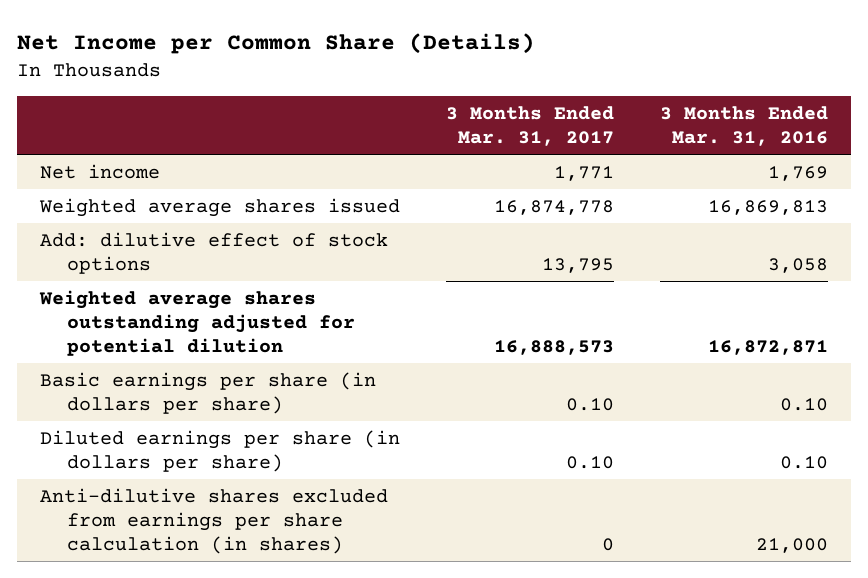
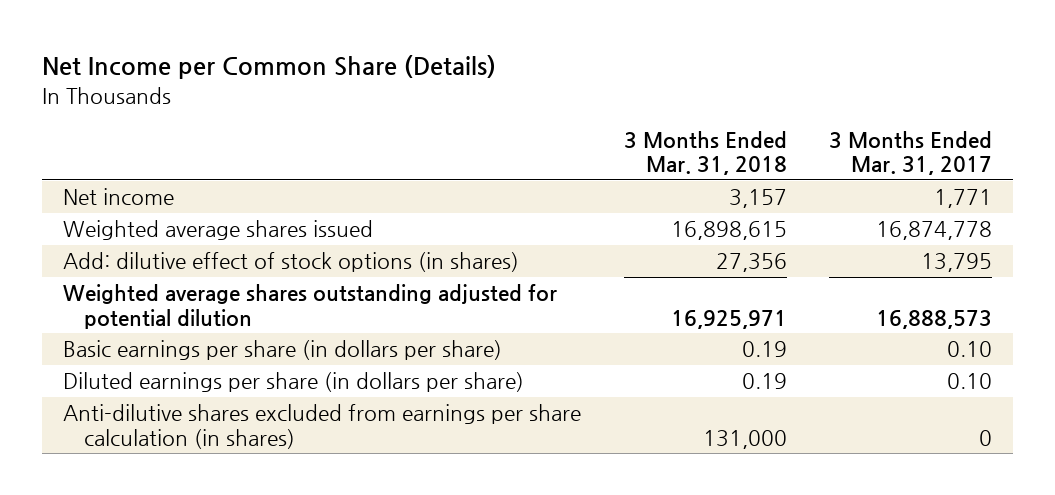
[659,106,828,147] 3 Months Ended Mar. 31, 2016 -> none
none -> [623,131,787,176] 3 Months Ended Mar. 31, 2018
[40,231,389,274] Add: dilutive effect of stock options -> [63,252,520,273] Add: dilutive effect of stock options (in shares)

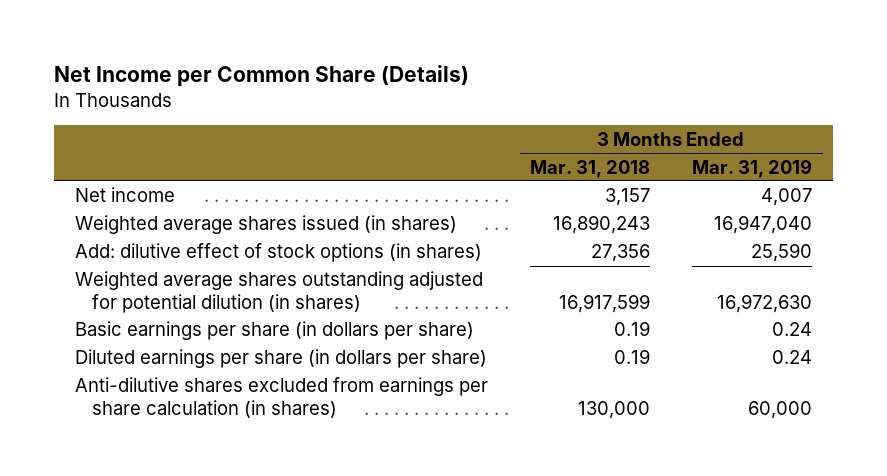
[829,131,993,176] 3 Months Ended Mar. 31, 2017 -> none
none -> [692,158,813,178] Mar. 31, 2019
[63,220,374,241] Weighted average shares issued -> [75,215,458,235] Weighted average shares issued (in shares)
[670,221,787,241] 16,898,615 -> [553,215,651,235] 16,890,243
[63,284,558,329] Weighted average shares outstanding adjusted for potential dilution -> [75,271,484,314] Weighted average shares outstanding adjusted for potential dilution (in shares)
[670,309,787,329] 16,925,971 -> [559,294,651,314] 16,917,599
[702,429,787,449] 131,000 -> [578,401,651,420] 130,000

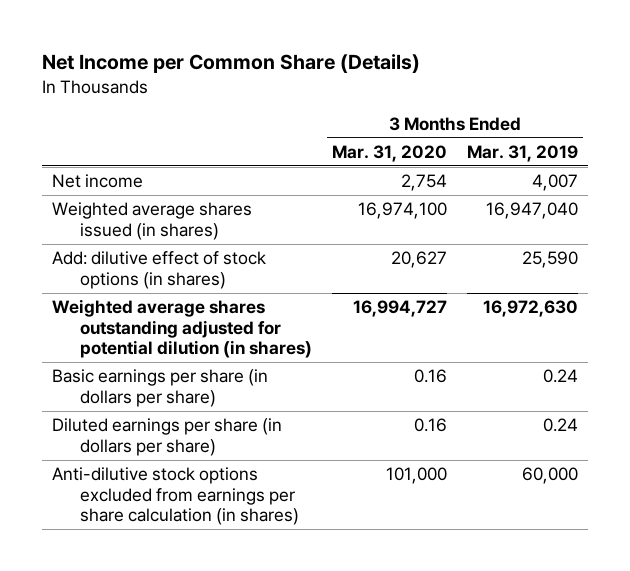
[530,159,651,178] Mar. 31, 2018 -> none
none -> [332,144,448,162] Mar. 31, 2020
[75,377,489,419] Anti-dilutive shares excluded from earnings per share calculation (in shares) -> [52,467,299,526] Anti-dilutive stock options excluded from earnings per share calculation (in shares)

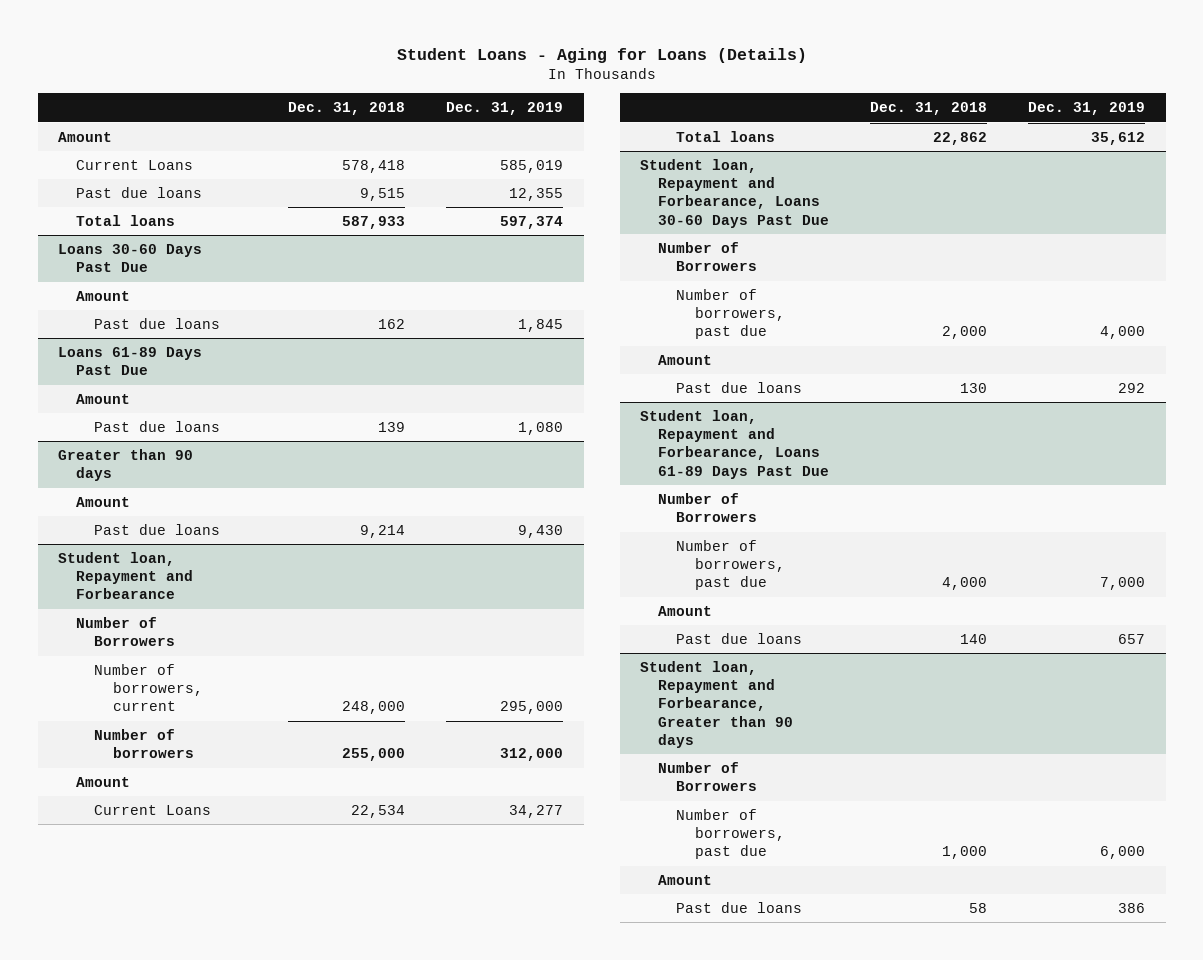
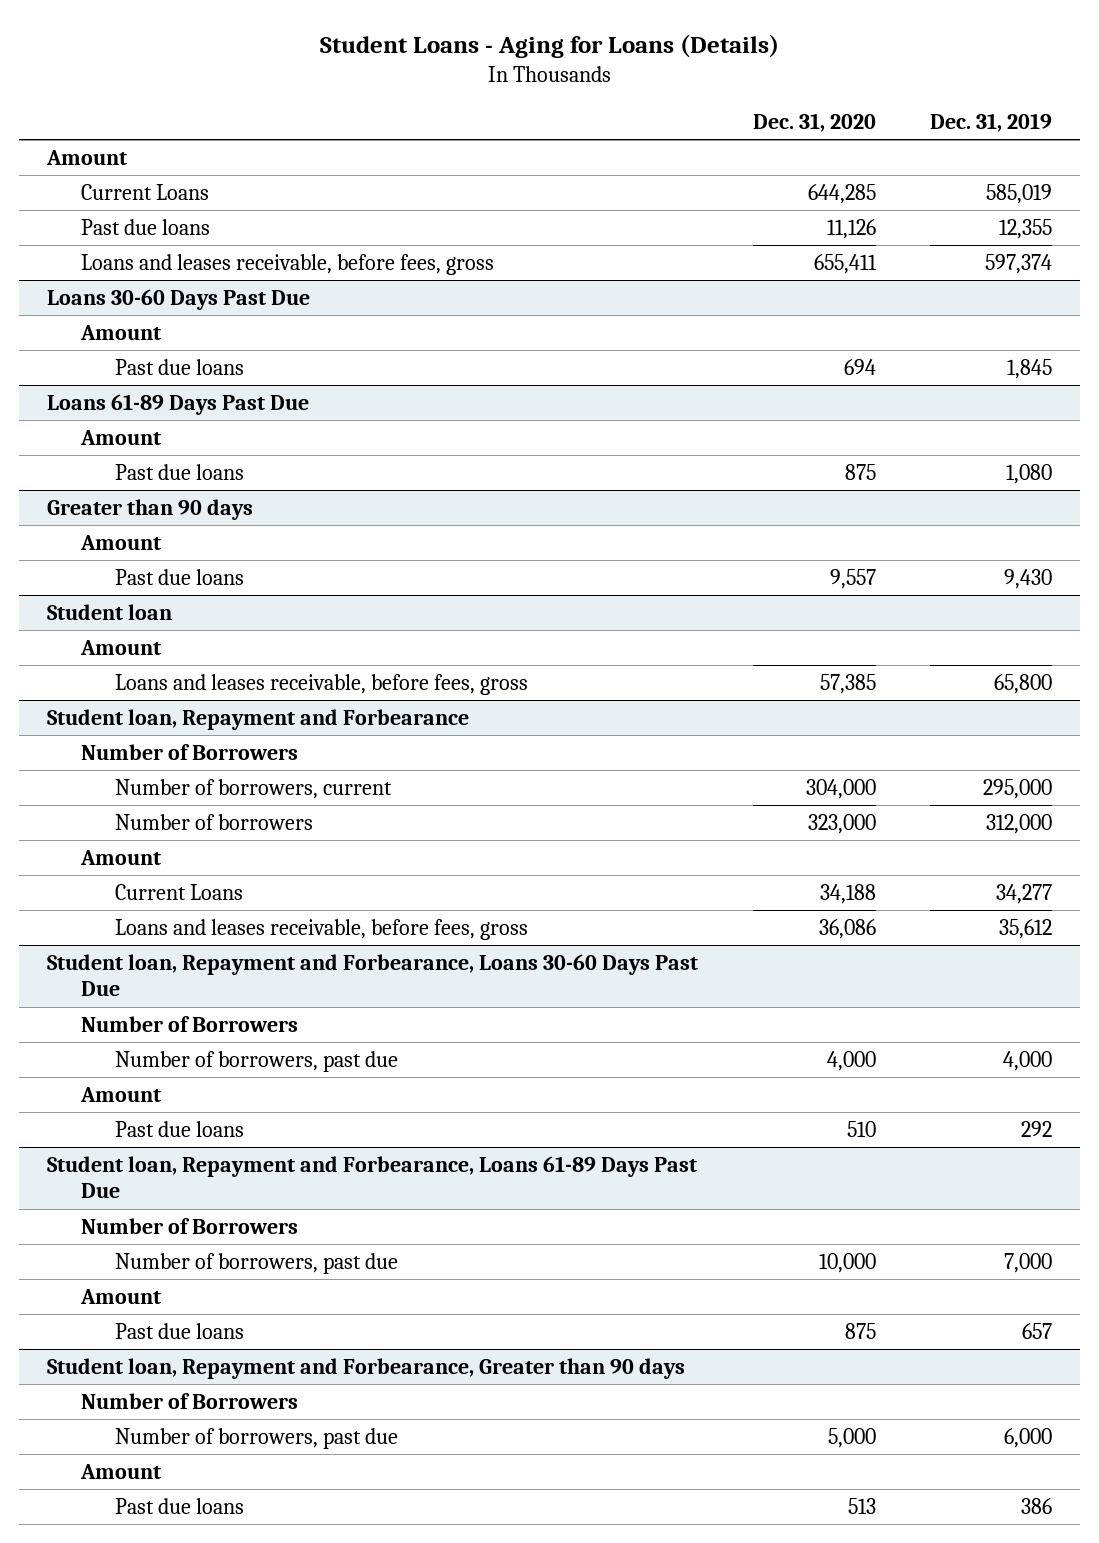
[288,102,406,116] Dec. 31, 2018 -> none
none -> [752,113,876,133] Dec. 31, 2020
[76,214,176,226] Total loans -> [80,253,494,275] Loans and leases receivable, before fees, gross
none -> [46,603,172,620] Student loan
none -> [79,639,161,655] Amount
none -> [115,673,529,695] Loans and leases receivable, before fees, gross
[676,130,776,142] Total loans -> [115,918,529,940] Loans and leases receivable, before fees, gross

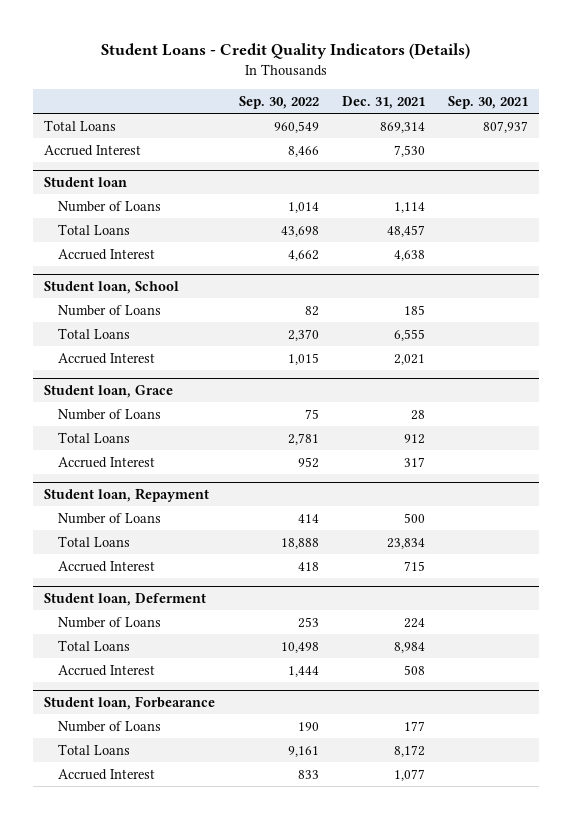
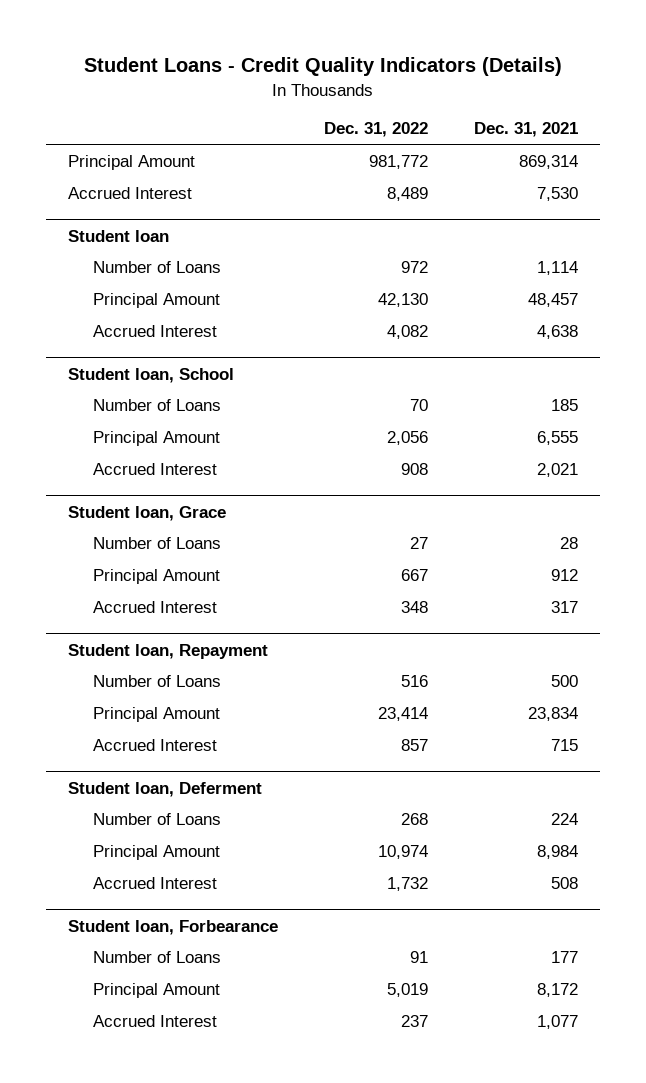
[238,96,319,110] Sep. 30, 2022 -> none
[447,96,528,110] Sep. 30, 2021 -> none
none -> [324,122,429,138] Dec. 31, 2022
[44,119,117,131] Total Loans -> [68,154,196,170] Principal Amount
[58,223,131,235] Total Loans -> [93,292,221,308] Principal Amount
[58,327,131,339] Total Loans -> [93,430,221,446] Principal Amount
[58,431,131,443] Total Loans -> [93,568,221,584] Principal Amount
[58,535,131,547] Total Loans -> [93,706,221,722] Principal Amount
[58,639,131,651] Total Loans -> [93,844,221,860] Principal Amount
[58,743,131,755] Total Loans -> [93,982,221,998] Principal Amount

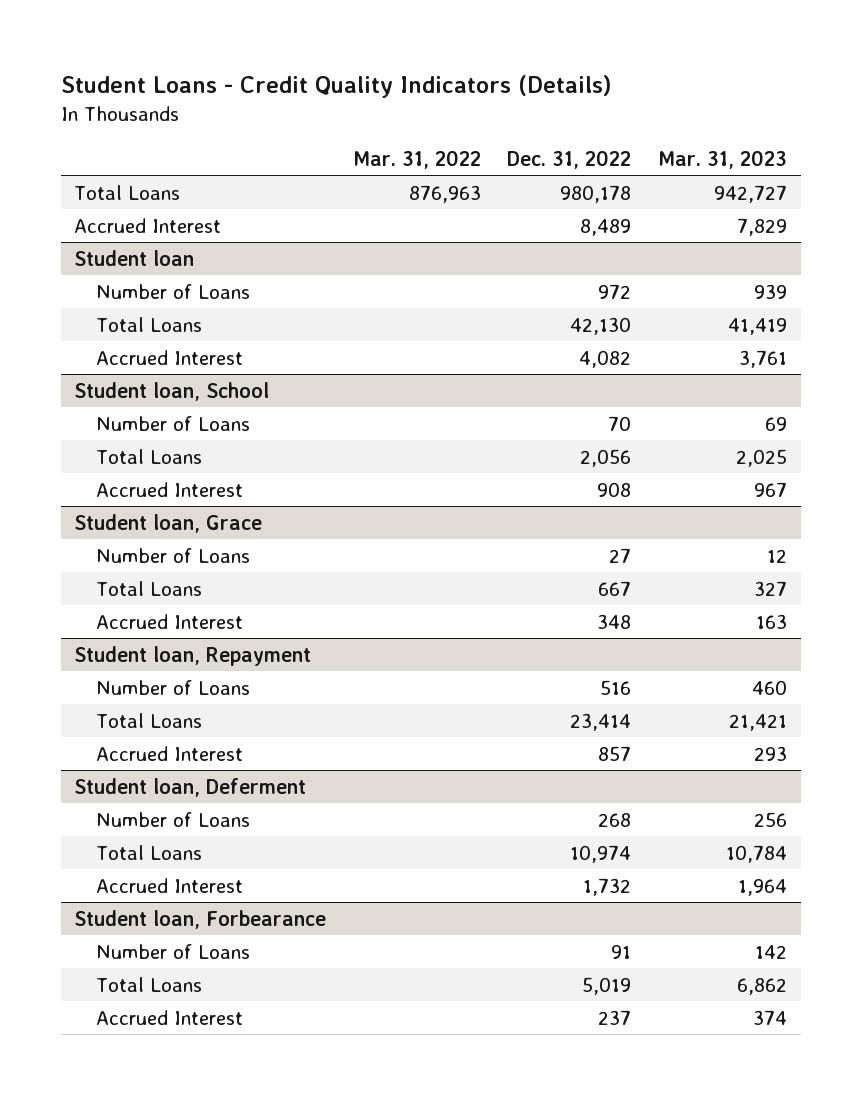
[473,122,578,138] Dec. 31, 2021 -> none
none -> [352,149,481,169] Mar. 31, 2022
none -> [658,149,788,169] Mar. 31, 2023
[68,154,196,170] Principal Amount -> none
none -> [73,184,180,200] Total Loans
[93,292,221,308] Principal Amount -> [95,316,202,332] Total Loans
[93,430,221,446] Principal Amount -> [95,448,202,464] Total Loans
[93,568,221,584] Principal Amount -> [95,580,202,596] Total Loans
[93,706,221,722] Principal Amount -> [95,712,202,728] Total Loans
[93,844,221,860] Principal Amount -> [95,844,202,860] Total Loans
[93,982,221,998] Principal Amount -> [95,976,202,992] Total Loans

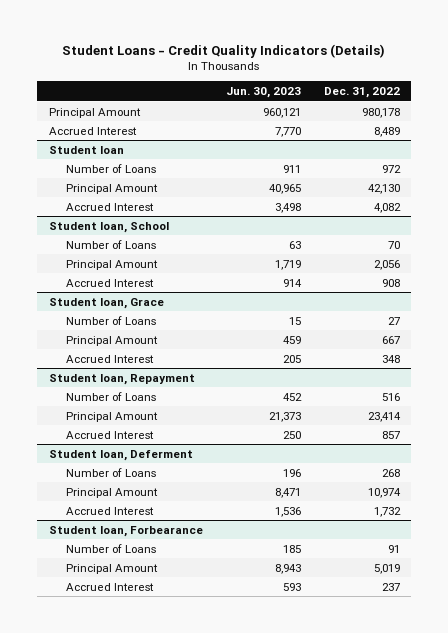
[352,149,481,169] Mar. 31, 2022 -> none
[658,149,788,169] Mar. 31, 2023 -> none
none -> [225,87,301,99] Jun. 30, 2023
[73,184,180,200] Total Loans -> [48,107,141,118] Principal Amount
[95,316,202,332] Total Loans -> [65,183,158,194] Principal Amount
[95,448,202,464] Total Loans -> [65,259,158,270] Principal Amount
[95,580,202,596] Total Loans -> [65,335,158,346] Principal Amount
[95,712,202,728] Total Loans -> [65,411,158,422] Principal Amount
[95,844,202,860] Total Loans -> [65,487,158,498] Principal Amount
[95,976,202,992] Total Loans -> [65,563,158,574] Principal Amount

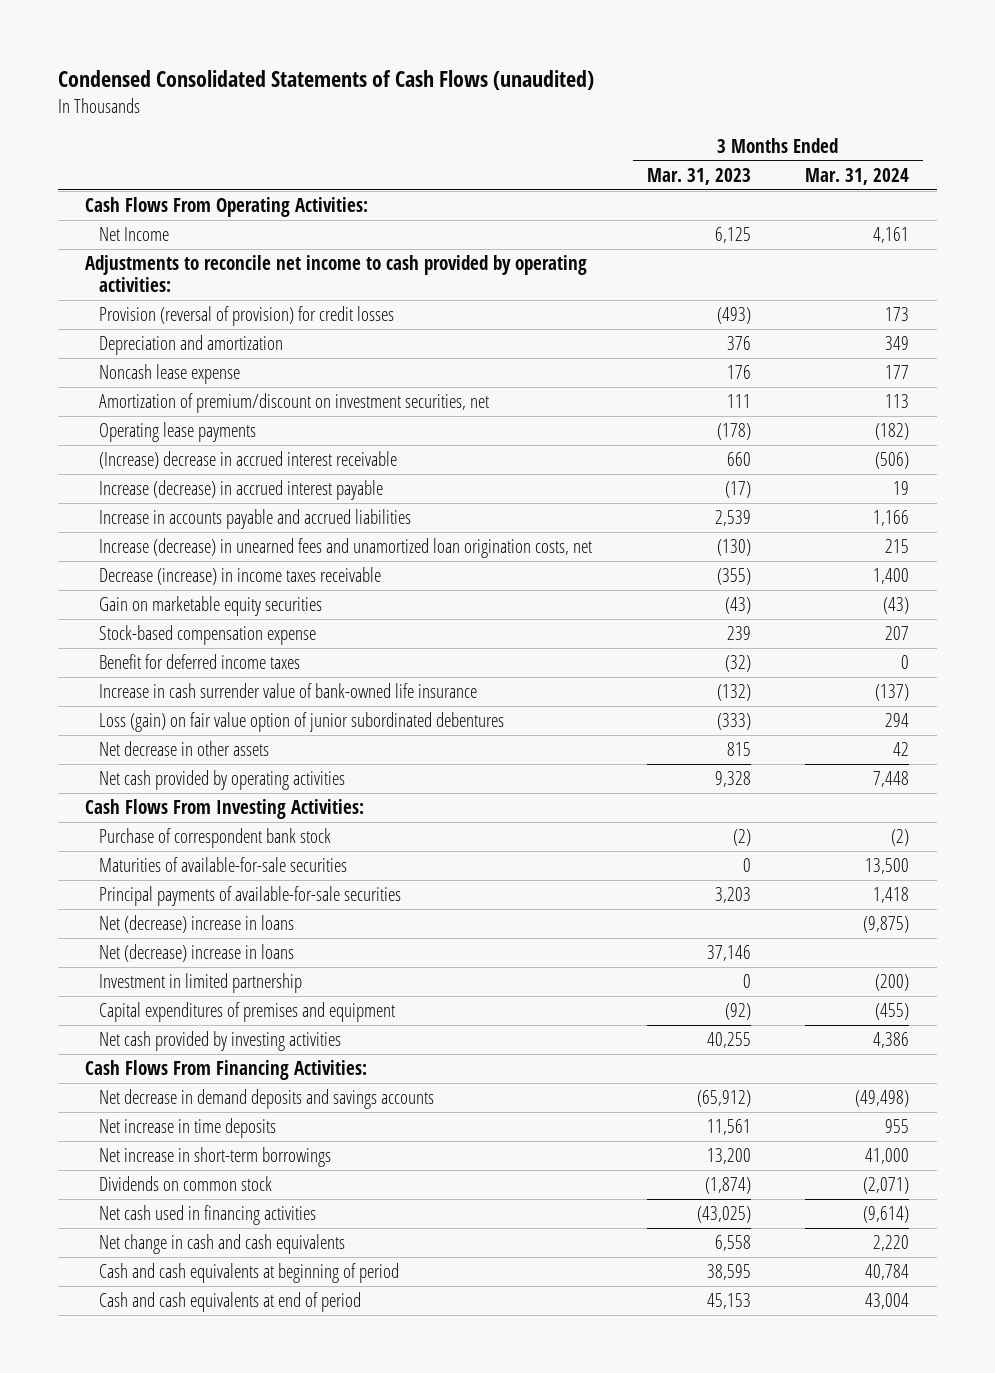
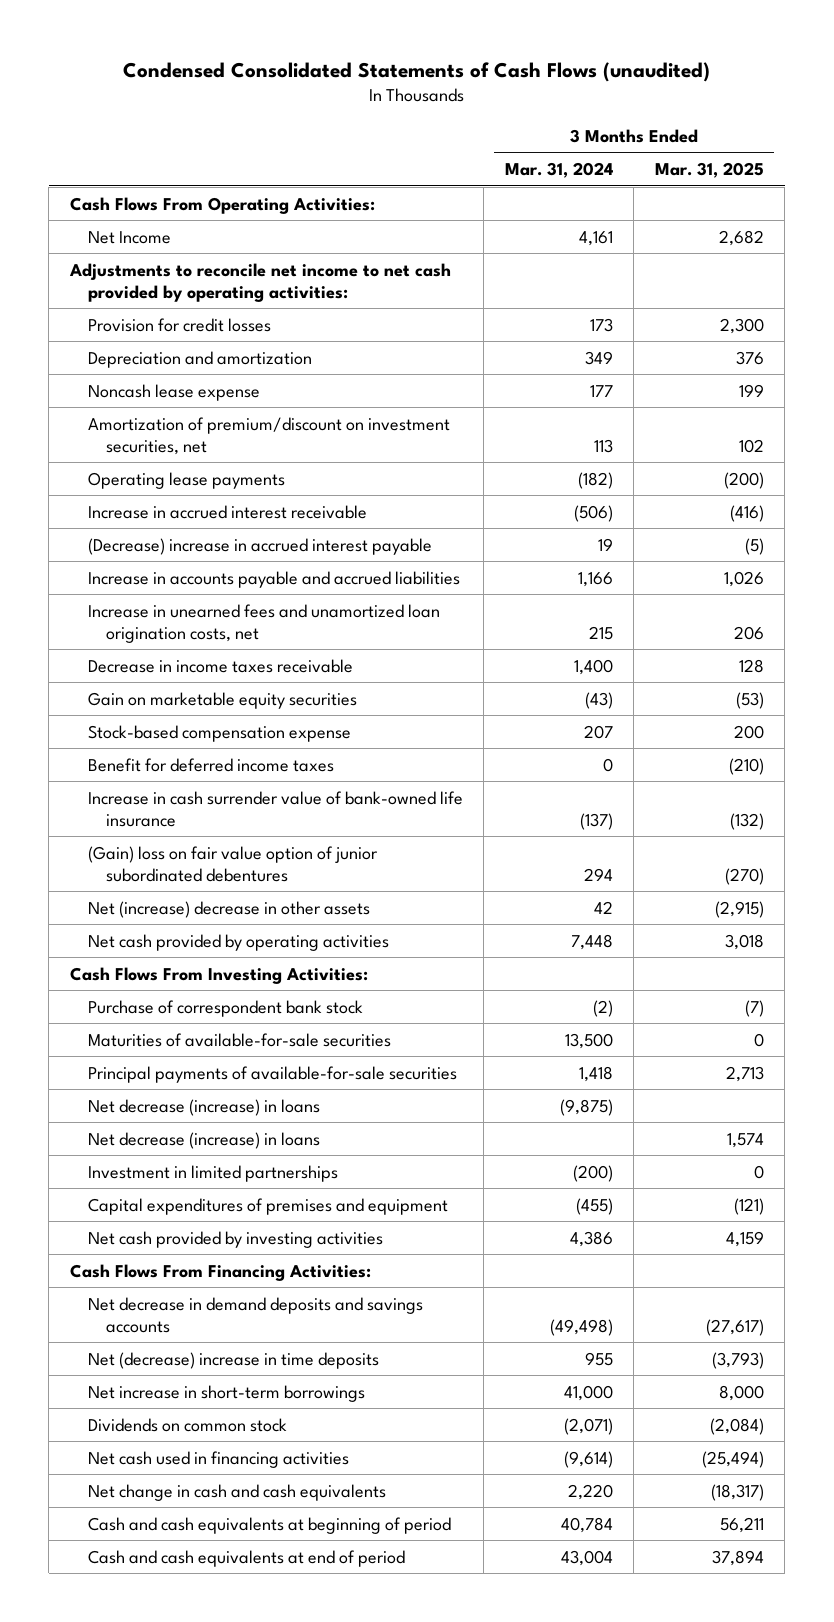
[646,167,751,185] Mar. 31, 2023 -> none
none -> [654,162,764,179] Mar. 31, 2025
[85,255,588,293] Adjustments to reconcile net income to cash provided by operating activities: -> [68,262,451,302] Adjustments to reconcile net income to net cash provided by operating activities:
[98,306,394,327] Provision (reversal of provision) for credit losses -> [87,317,271,332] Provision for credit losses
[98,451,397,470] (Increase) decrease in accrued interest receivable -> [87,504,367,519] Increase in accrued interest receivable
[98,480,383,501] Increase (decrease) in accrued interest payable -> [87,537,432,555] (Decrease) increase in accrued interest payable
[98,538,592,559] Increase (decrease) in unearned fees and unamortized loan origination costs, net -> [87,603,440,643] Increase in unearned fees and unamortized loan origination costs, net
[98,567,381,586] Decrease (increase) in income taxes receivable -> [87,658,353,673] Decrease in income taxes receivable
[98,712,504,733] Loss (gain) on fair value option of junior subordinated debentures -> [87,845,378,882] (Gain) loss on fair value option of junior subordinated debentures
[98,741,269,757] Net decrease in other assets -> [87,900,370,918] Net (increase) decrease in other assets
[98,915,294,934] Net (decrease) increase in loans -> [87,1098,320,1116] Net decrease (increase) in loans
[98,944,294,963] Net (decrease) increase in loans -> [87,1131,320,1149] Net decrease (increase) in loans
[98,973,302,994] Investment in limited partnership -> [87,1164,338,1182] Investment in limited partnerships
[98,1118,276,1139] Net increase in time deposits -> [87,1351,379,1369] Net (decrease) increase in time deposits

